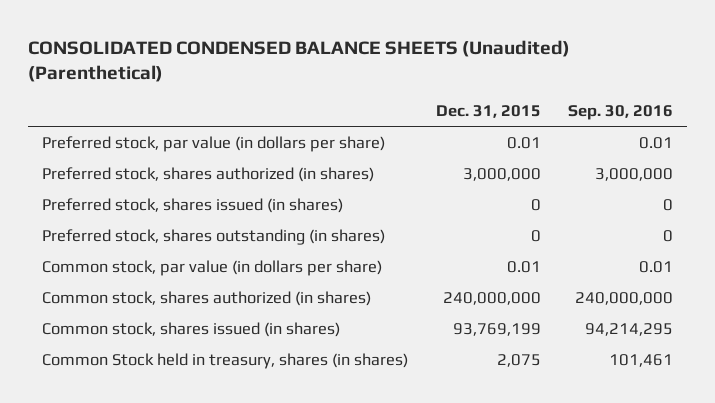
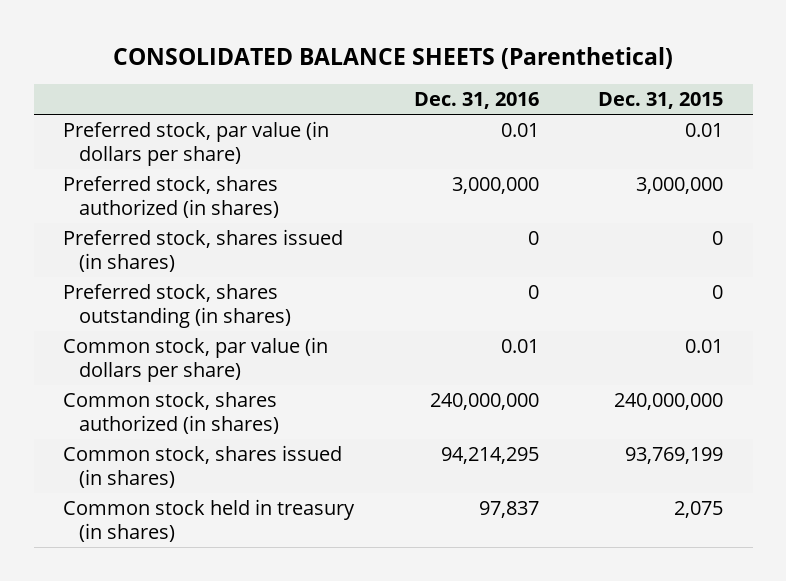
[28,39,571,83] CONSOLIDATED CONDENSED BALANCE SHEETS (Unaudited) (Parenthetical) -> [113,46,674,69] CONSOLIDATED BALANCE SHEETS (Parenthetical)
[568,105,674,121] Sep. 30, 2016 -> none
none -> [413,92,539,110] Dec. 31, 2016
[42,352,409,369] Common Stock held in treasury, shares (in shares) -> [63,498,356,542] Common stock held in treasury (in shares)

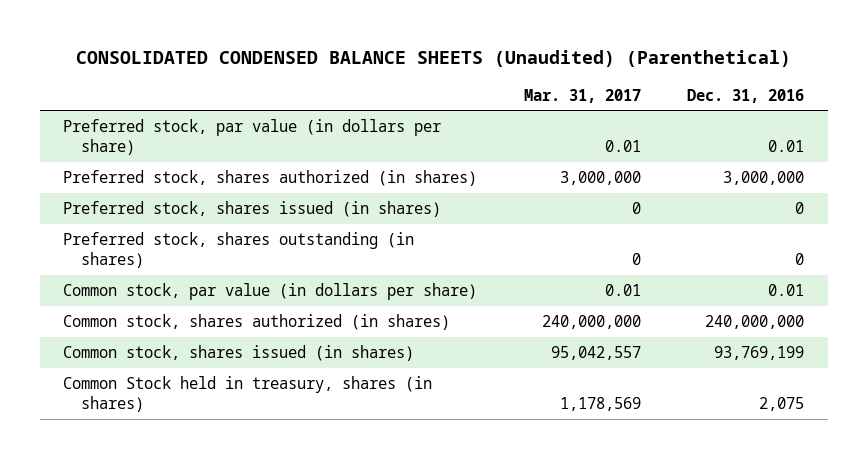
[113,46,674,69] CONSOLIDATED BALANCE SHEETS (Parenthetical) -> [75,49,791,67] CONSOLIDATED CONDENSED BALANCE SHEETS (Unaudited) (Parenthetical)
[597,92,723,110] Dec. 31, 2015 -> none
none -> [523,88,641,103] Mar. 31, 2017
[440,446,539,464] 94,214,295 -> [714,346,805,361] 93,769,199
[63,498,356,542] Common stock held in treasury (in shares) -> [62,376,432,413] Common Stock held in treasury, shares (in shares)
[478,500,539,518] 97,837 -> [759,397,805,412] 2,075

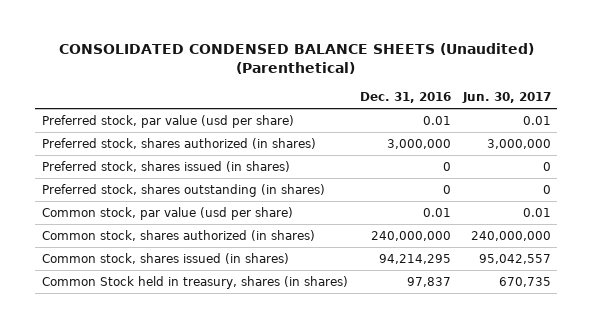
[523,88,641,103] Mar. 31, 2017 -> none
none -> [462,92,552,104] Jun. 30, 2017
[62,119,441,156] Preferred stock, par value (in dollars per share) -> [41,114,294,128] Preferred stock, par value (usd per share)
[62,283,477,301] Common stock, par value (in dollars per share) -> [41,206,293,220] Common stock, par value (usd per share)
[714,346,805,361] 93,769,199 -> [378,253,451,264] 94,214,295
[759,397,805,412] 2,075 -> [406,276,451,287] 97,837

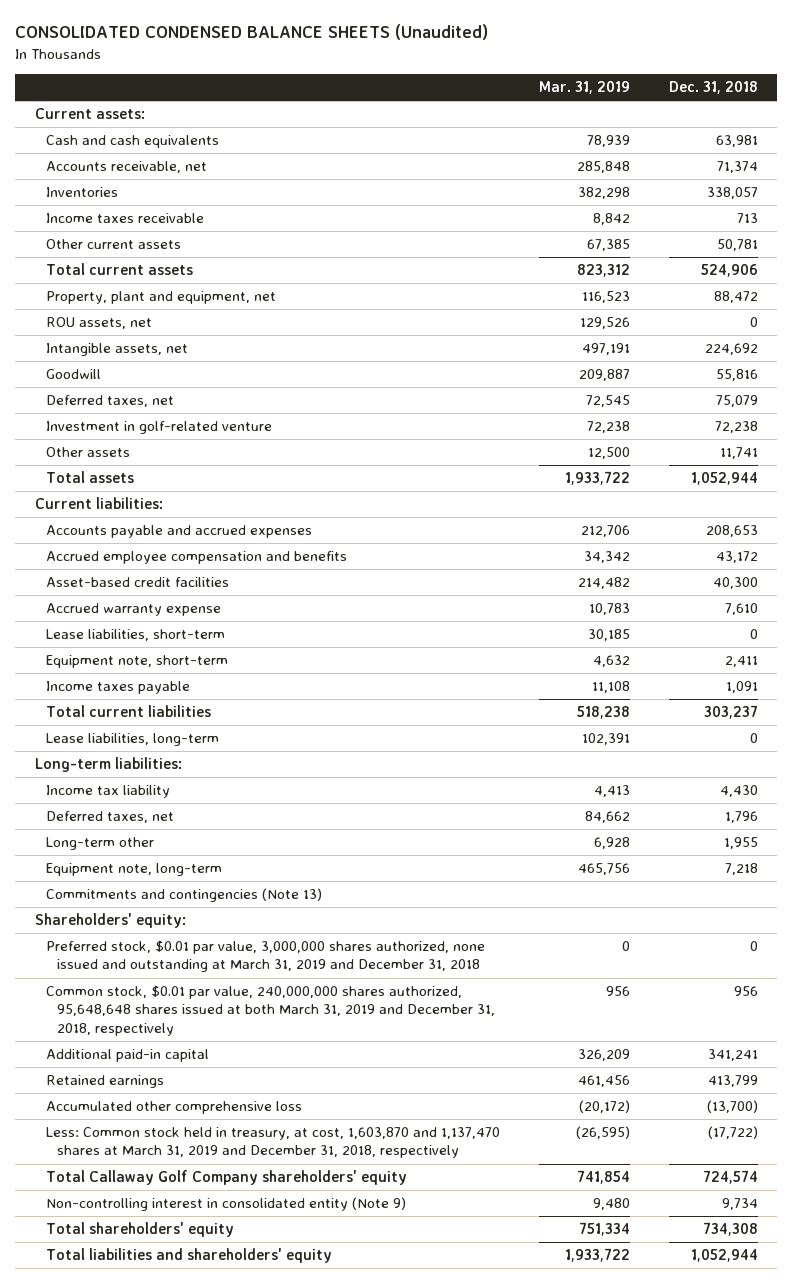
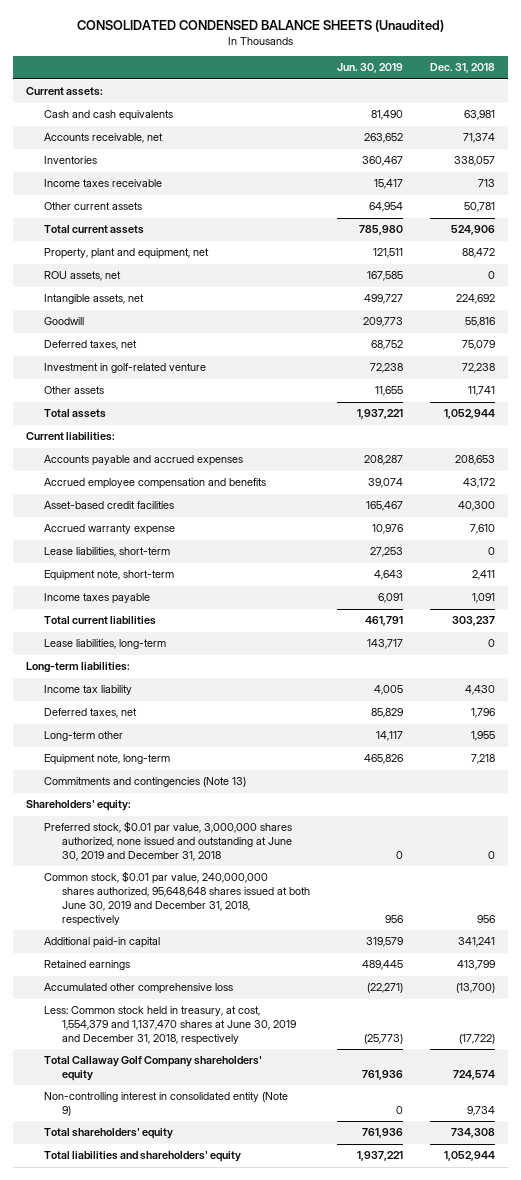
[538,81,630,95] Mar. 31, 2019 -> none
none -> [336,63,403,74] Jun. 30, 2019
[45,940,485,973] Preferred stock, $0.01 par value, 3,000,000 shares authorized, none issued and outstanding at March 31, 2019 and December 31, 2018 -> [43,821,292,862] Preferred stock, $0.01 par value, 3,000,000 shares authorized, none issued and outstanding at June 30, 2019 and December 31, 2018
[45,985,495,1036] Common stock, $0.01 par value, 240,000,000 shares authorized, 95,648,648 shares issued at both March 31, 2019 and December 31, 2018, respectively -> [43,871,310,927] Common stock, $0.01 par value, 240,000,000 shares authorized, 95,648,648 shares issued at both June 30, 2019 and December 31, 2018, respectively
[45,1127,500,1159] Less: Common stock held in treasury, at cost, 1,603,870 and 1,137,470 shares at March 31, 2019 and December 31, 2018, respectively -> [43,1006,296,1046] Less: Common stock held in treasury, at cost, 1,554,379 and 1,137,470 shares at June 30, 2019 and December 31, 2018, respectively

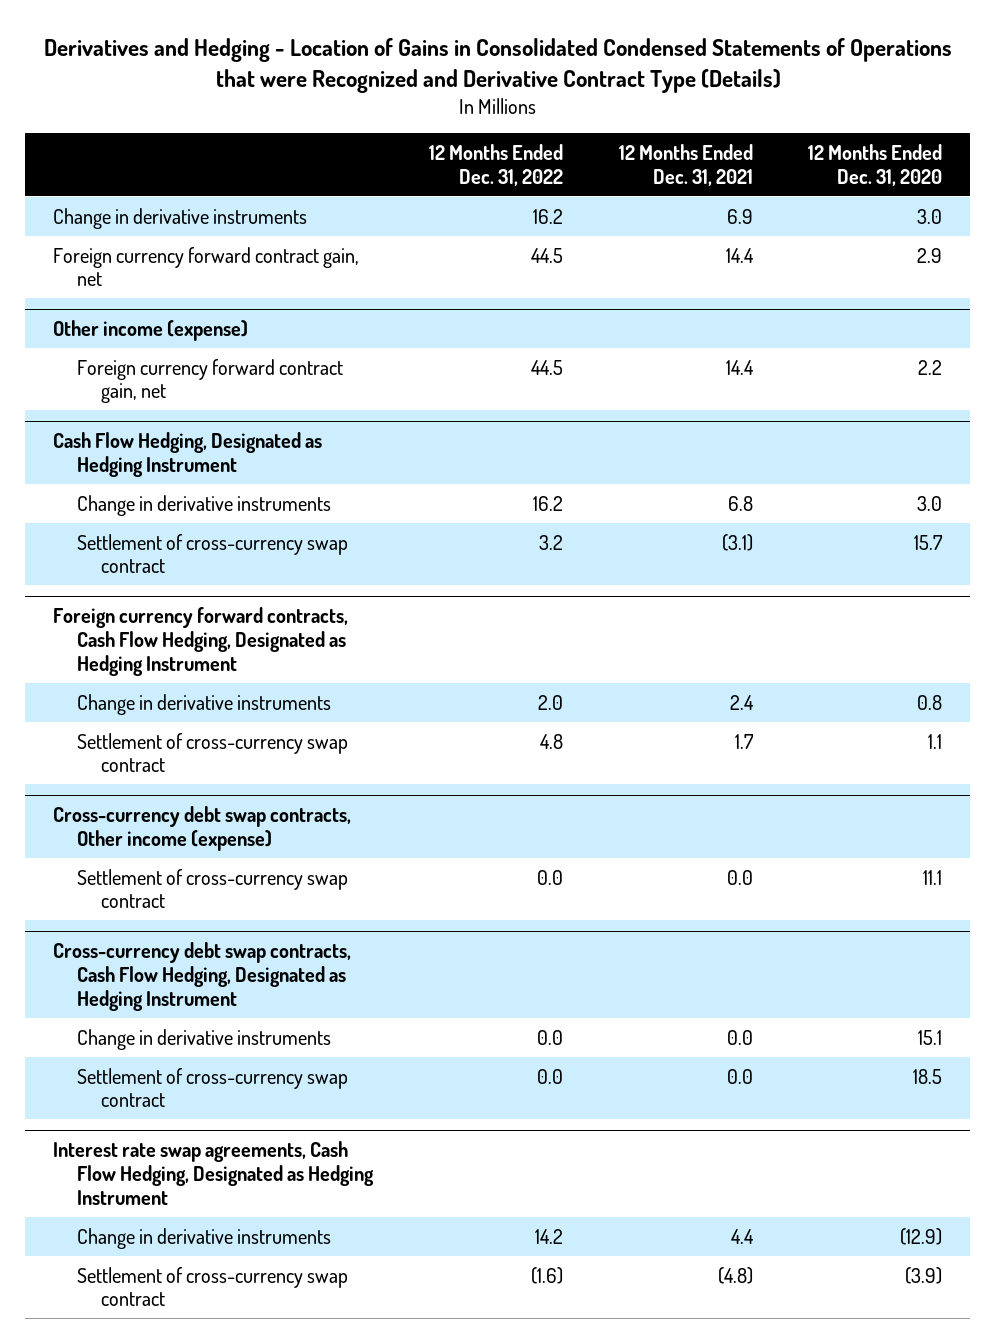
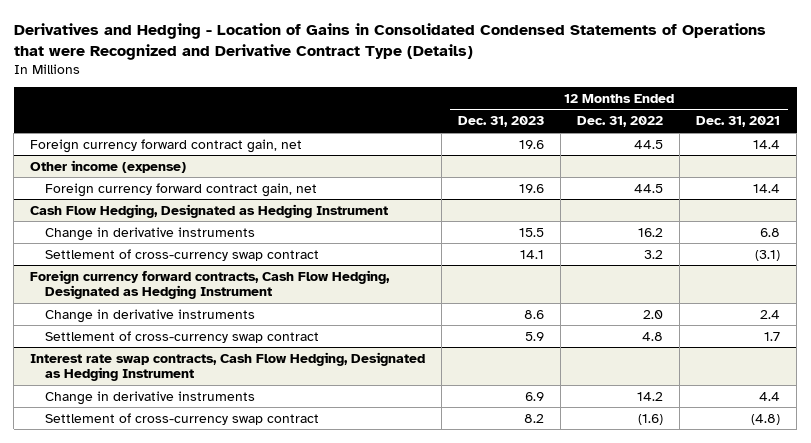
[808,143,943,186] 12 Months Ended Dec. 31, 2020 -> none
none -> [458,116,545,128] Dec. 31, 2023
[52,207,307,229] Change in derivative instruments -> none
[52,806,351,852] Cross-currency debt swap contracts, Other income (expense) -> none
[76,868,348,909] Settlement of cross-currency swap contract -> none
[52,942,351,1011] Cross-currency debt swap contracts, Cash Flow Hedging, Designated as Hedging Instrument -> none
[76,1028,331,1050] Change in derivative instruments -> none
[76,1067,348,1108] Settlement of cross-currency swap contract -> none
[52,1141,374,1205] Interest rate swap agreements, Cash Flow Hedging, Designated as Hedging Instrument -> [30,351,426,382] Interest rate swap contracts, Cash Flow Hedging, Designated as Hedging Instrument

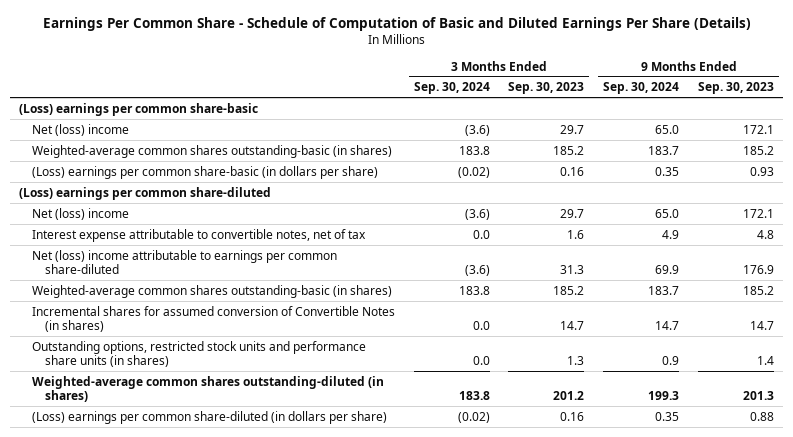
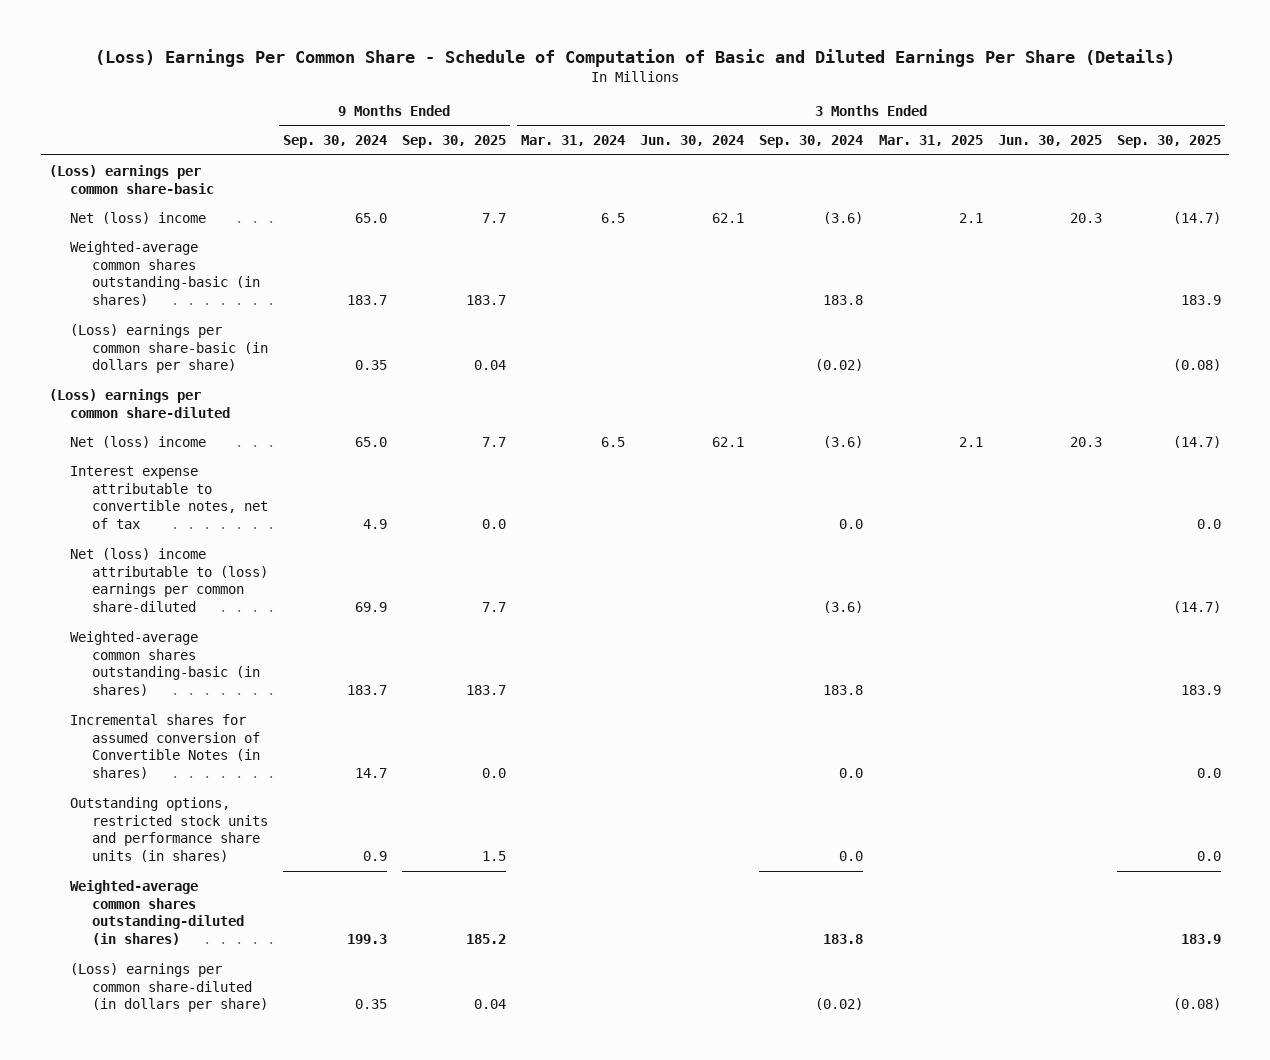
[42,17,751,32] Earnings Per Common Share - Schedule of Computation of Basic and Diluted Earnings Per Share (Details) -> [94,49,1175,68] (Loss) Earnings Per Common Share - Schedule of Computation of Basic and Diluted Earnings Per Share (Details)
[508,82,585,95] Sep. 30, 2023 -> none
[697,82,774,95] Sep. 30, 2023 -> none
none -> [401,135,506,149] Sep. 30, 2025
none -> [521,135,626,147] Mar. 31, 2024
none -> [640,135,745,147] Jun. 30, 2024
none -> [878,135,983,147] Mar. 31, 2025
none -> [997,135,1102,147] Jun. 30, 2025
none -> [1117,135,1222,149] Sep. 30, 2025
[31,249,337,275] Net (loss) income attributable to earnings per common share-diluted -> [70,547,268,613] Net (loss) income attributable to (loss) earnings per common share-diluted

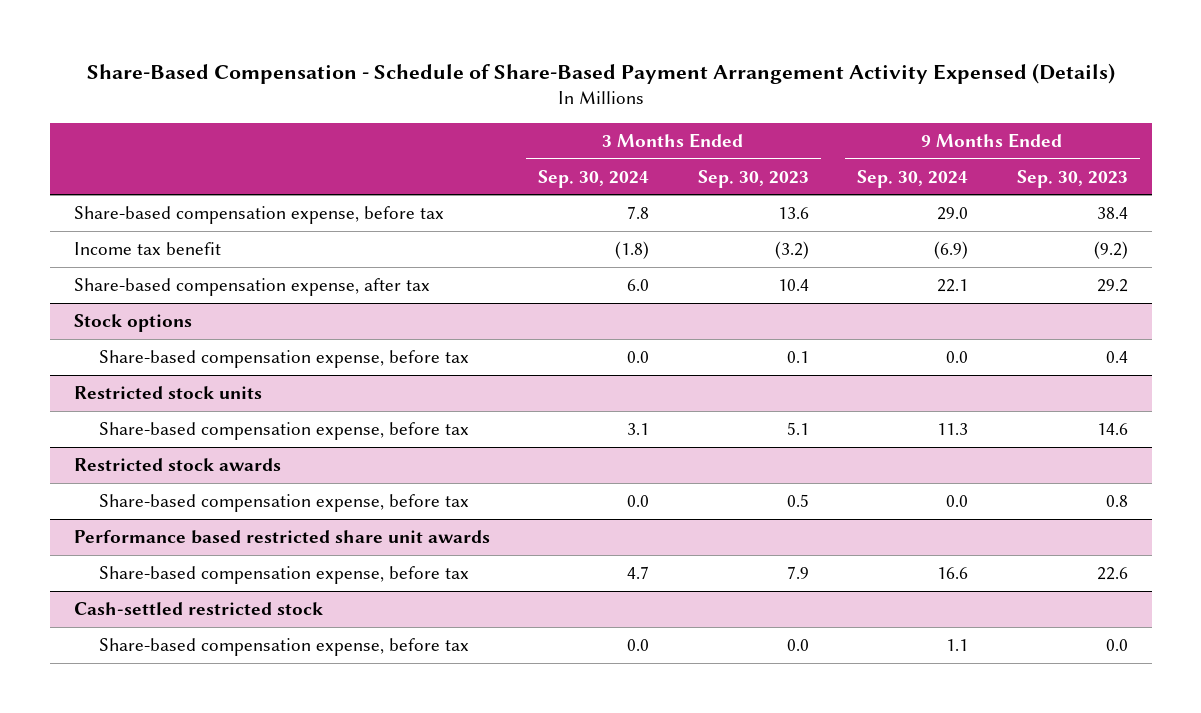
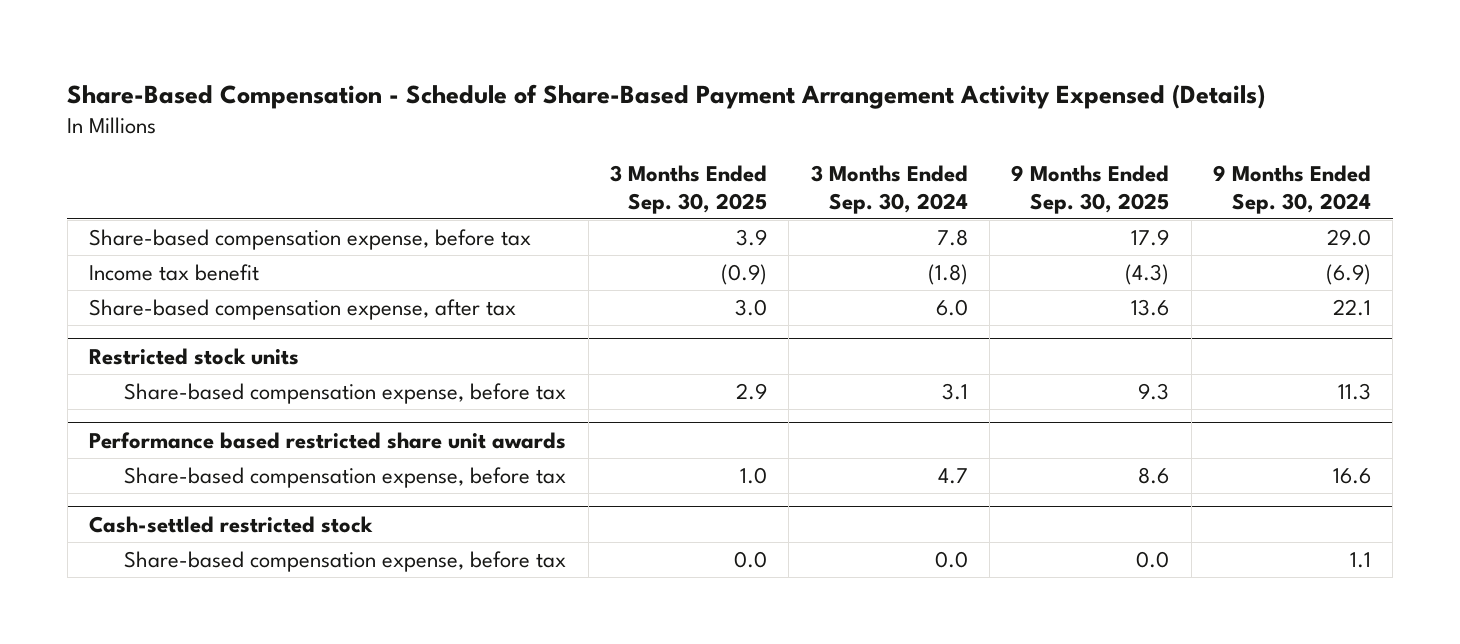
[697,169,809,188] Sep. 30, 2023 -> none
[1016,169,1128,188] Sep. 30, 2023 -> none
none -> [610,164,768,214] 3 Months Ended Sep. 30, 2025
none -> [1011,164,1170,214] 9 Months Ended Sep. 30, 2025
[73,313,192,332] Stock options -> none
[98,349,469,368] Share-based compensation expense, before tax -> none
[73,457,281,471] Restricted stock awards -> none
[98,493,469,512] Share-based compensation expense, before tax -> none

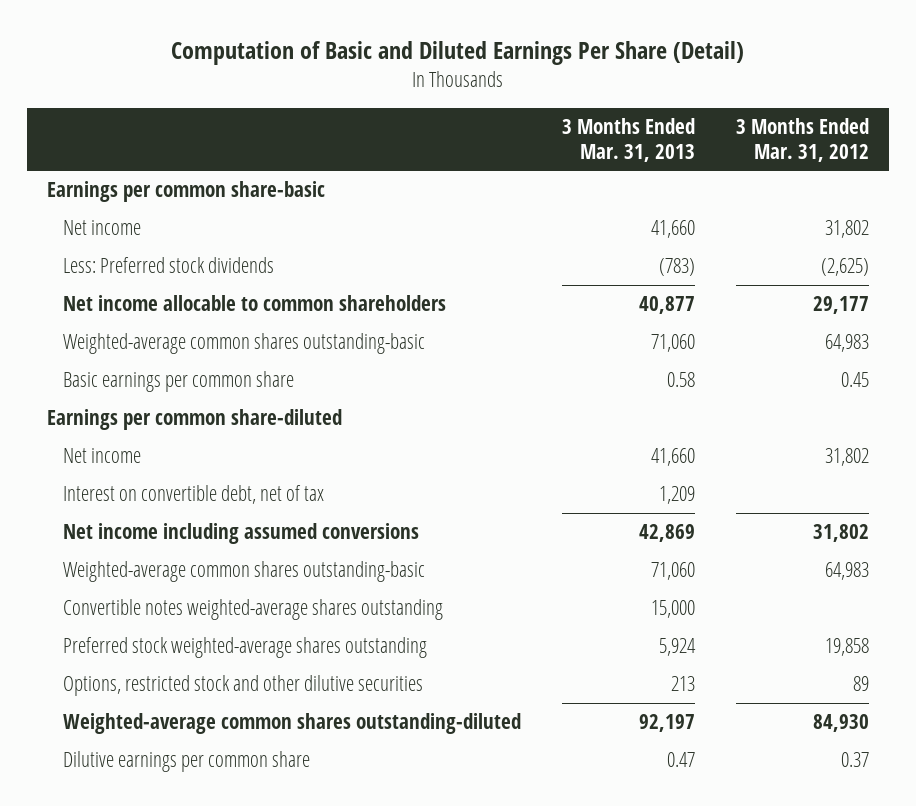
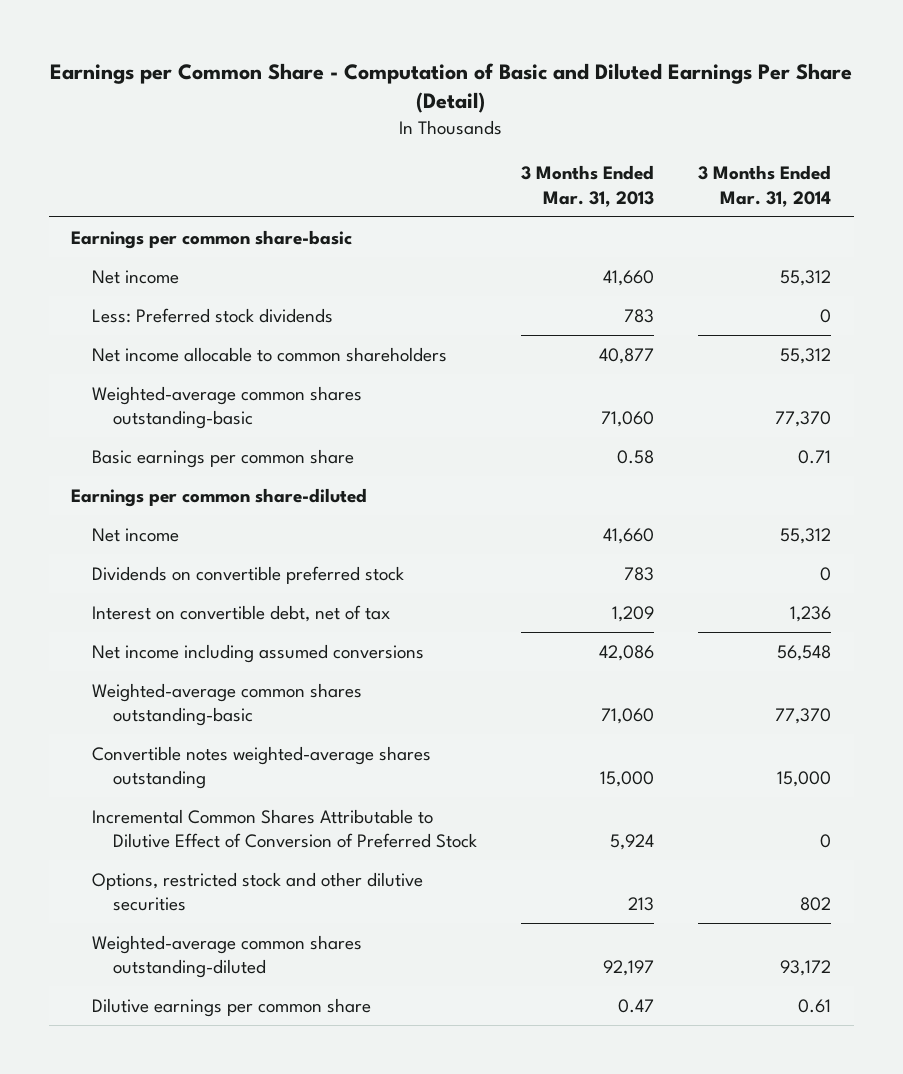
[170,40,744,65] Computation of Basic and Diluted Earnings Per Share (Detail) -> [50,62,853,114] Earnings per Common Share - Computation of Basic and Diluted Earnings Per Share (Detail)
[735,118,869,162] 3 Months Ended Mar. 31, 2012 -> none
none -> [698,165,832,207] 3 Months Ended Mar. 31, 2014
[658,258,695,277] (783) -> [624,308,655,323] 783
none -> [92,565,405,584] Dividends on convertible preferred stock
[638,524,695,543] 42,869 -> [599,644,655,661] 42,086
[63,637,428,659] Preferred stock weighted-average shares outstanding -> [92,808,477,849] Incremental Common Shares Attributable to Dilutive Effect of Conversion of Preferred Stock

